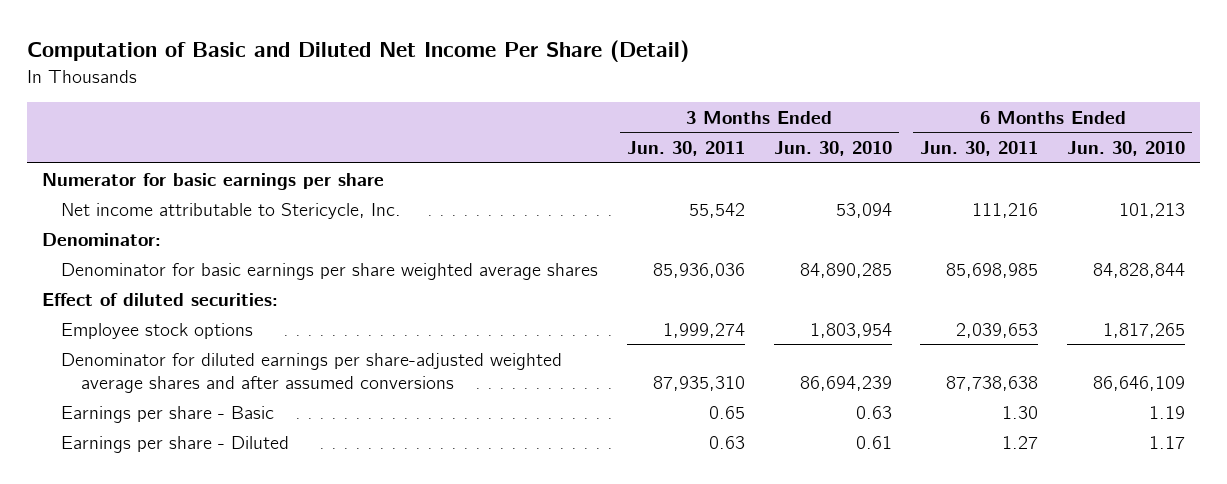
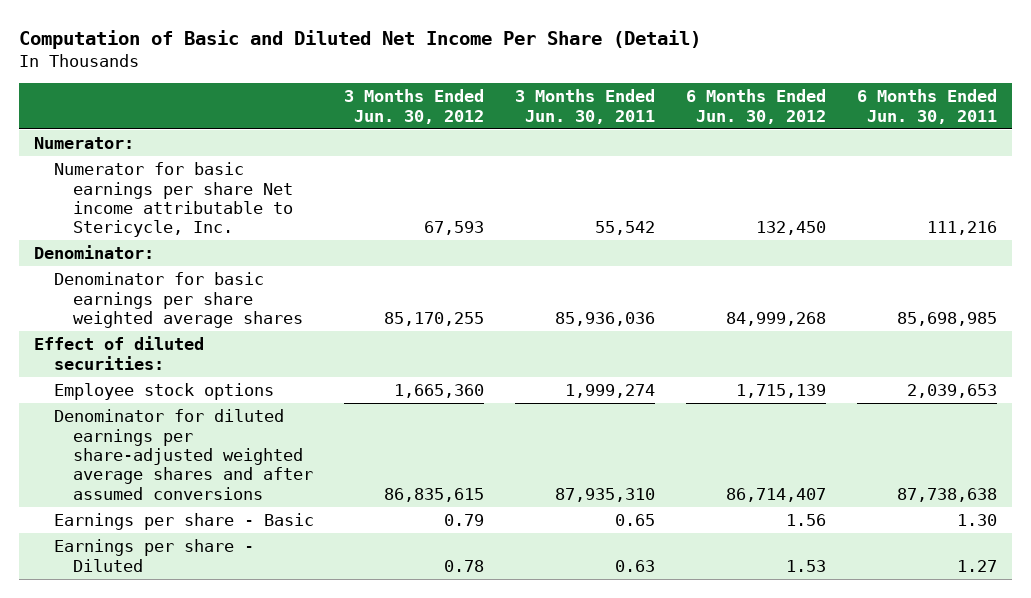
[773,141,892,157] Jun. 30, 2010 -> none
[1067,141,1186,157] Jun. 30, 2010 -> none
none -> [344,89,485,124] 3 Months Ended Jun. 30, 2012
none -> [686,89,827,124] 6 Months Ended Jun. 30, 2012
[41,172,384,190] Numerator for basic earnings per share -> [34,137,135,150] Numerator:
[61,202,402,219] Net income attributable to Stericycle, Inc. -> [53,162,293,238] Numerator for basic earnings per share Net income attributable to Stericycle, Inc.

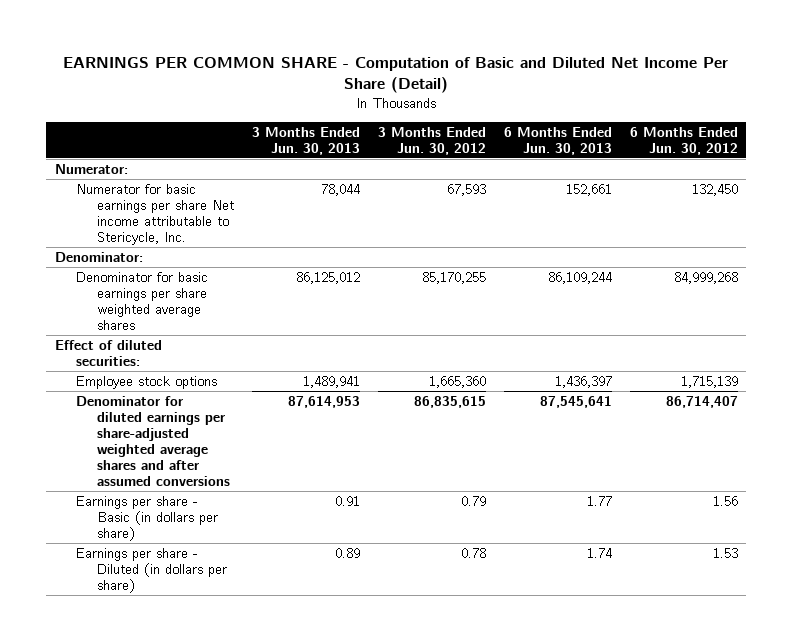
[19,29,702,49] Computation of Basic and Diluted Net Income Per Share (Detail) -> [63,56,729,94] EARNINGS PER COMMON SHARE - Computation of Basic and Diluted Net Income Per Share (Detail)
[515,89,656,124] 3 Months Ended Jun. 30, 2011 -> none
[856,89,997,124] 6 Months Ended Jun. 30, 2011 -> none
none -> [252,126,361,155] 3 Months Ended Jun. 30, 2013
none -> [503,126,612,155] 6 Months Ended Jun. 30, 2013
[53,513,314,531] Earnings per share - Basic -> [76,495,219,541] Earnings per share - Basic (in dollars per share)
[53,539,254,572] Earnings per share - Diluted -> [76,547,228,593] Earnings per share - Diluted (in dollars per share)

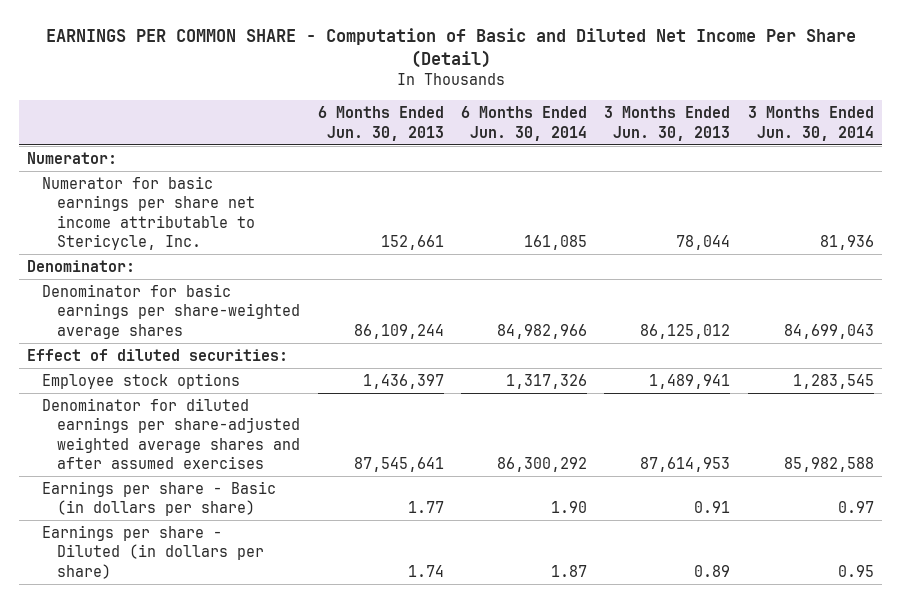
[377,126,486,155] 3 Months Ended Jun. 30, 2012 -> none
[629,126,738,155] 6 Months Ended Jun. 30, 2012 -> none
none -> [460,106,587,141] 6 Months Ended Jun. 30, 2014
none -> [747,106,874,141] 3 Months Ended Jun. 30, 2014
[76,183,235,245] Numerator for basic earnings per share Net income attributable to Stericycle, Inc. -> [42,176,256,250] Numerator for basic earnings per share net income attributable to Stericycle, Inc.
[76,271,209,330] Denominator for basic earnings per share weighted average shares -> [42,284,301,339] Denominator for basic earnings per share-weighted average shares
[76,395,231,487] Denominator for diluted earnings per share-adjusted weighted average shares and after assumed conversions -> [42,398,301,469] Denominator for diluted earnings per share-adjusted weighted average shares and after assumed exercises

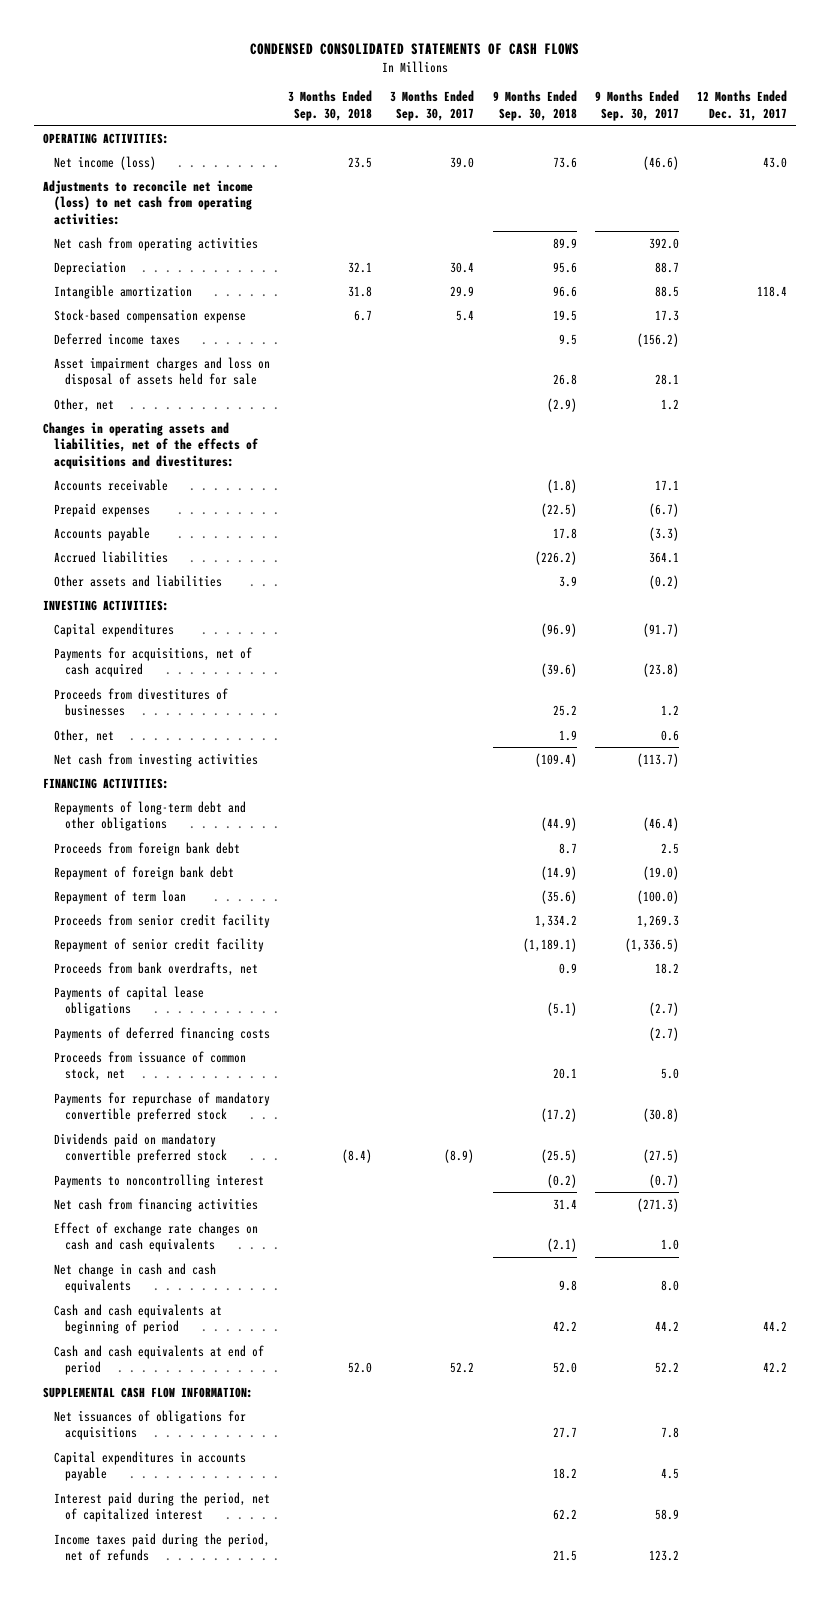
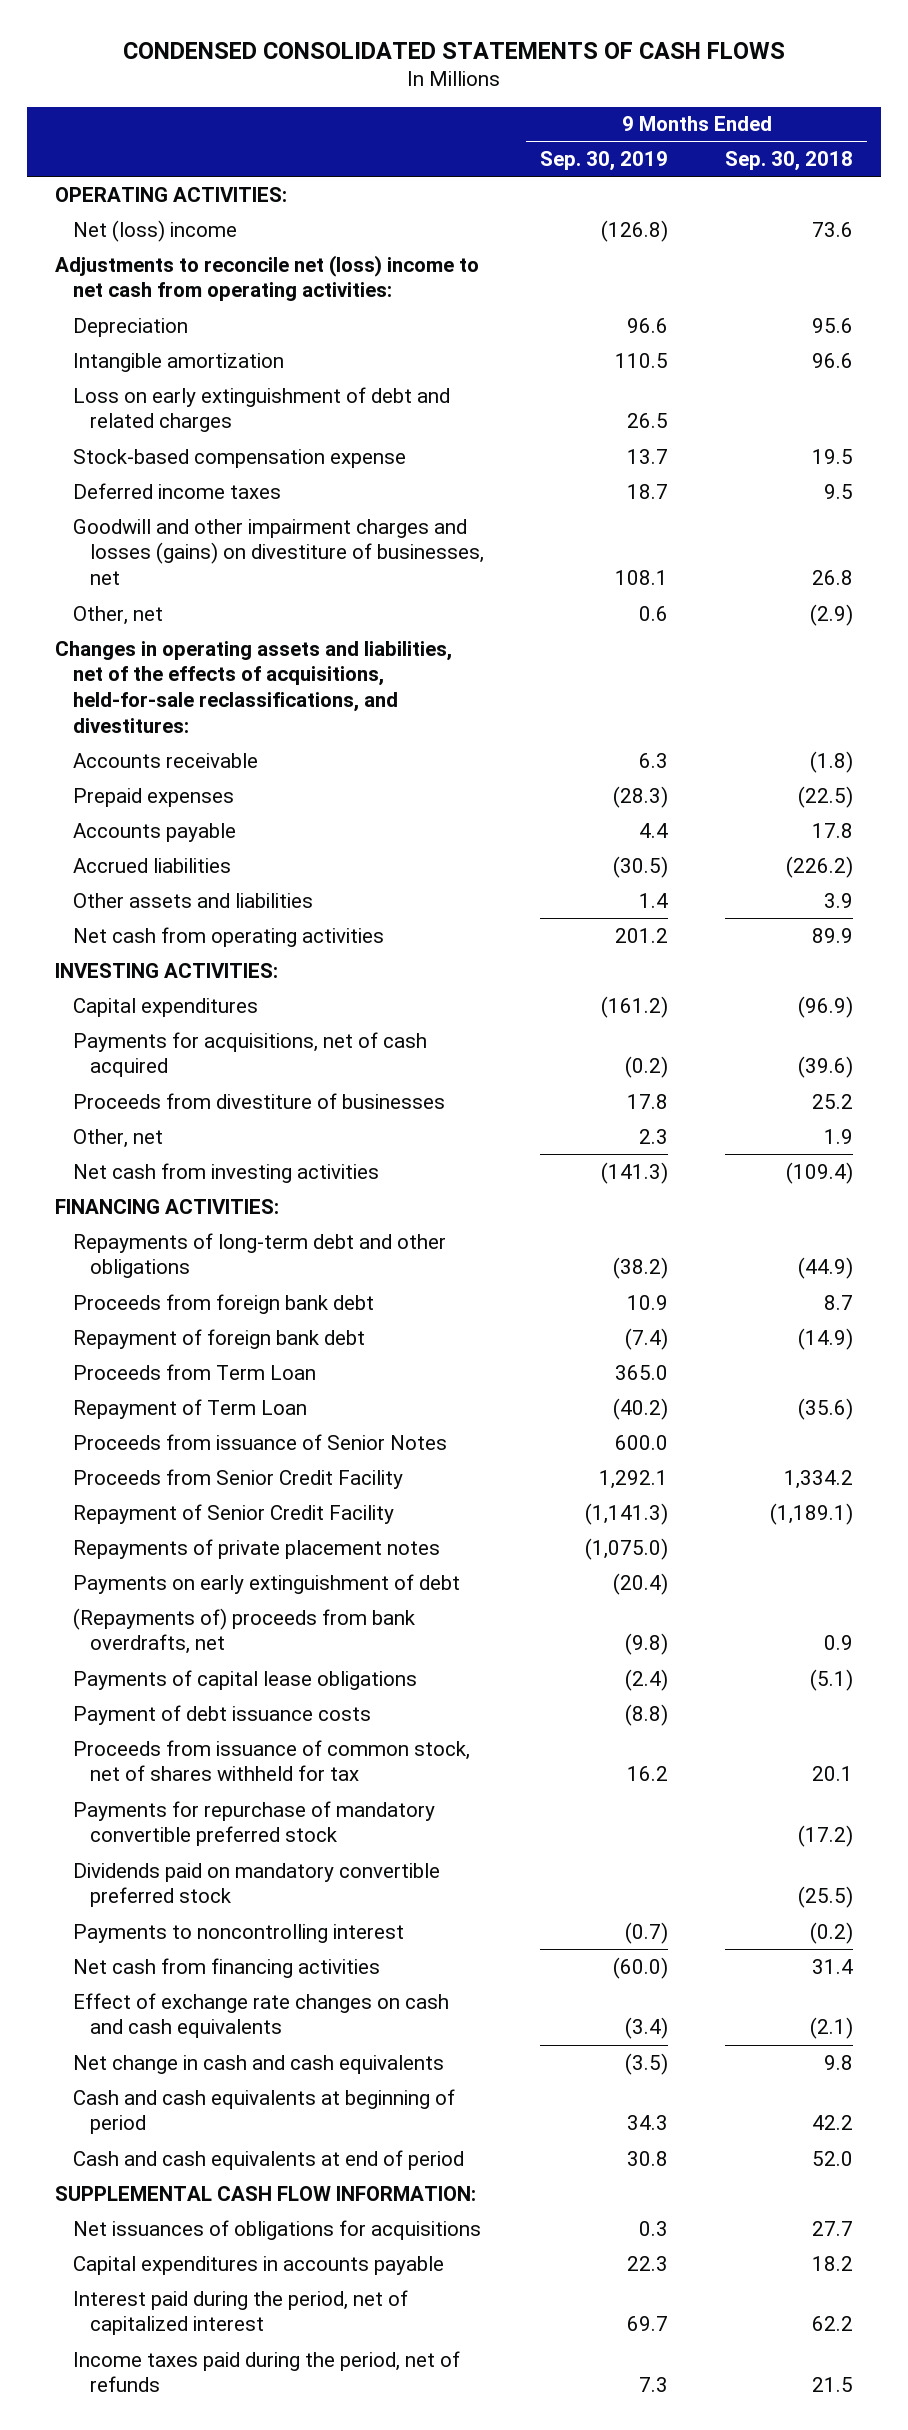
[288,90,373,121] 3 Months Ended Sep. 30, 2018 -> none
[390,90,475,121] 3 Months Ended Sep. 30, 2017 -> none
[594,90,679,121] 9 Months Ended Sep. 30, 2017 -> none
[697,90,788,121] 12 Months Ended Dec. 31, 2017 -> none
none -> [540,150,669,171] Sep. 30, 2019
[53,155,156,170] Net income (loss) -> [72,219,237,242] Net (loss) income
[42,179,253,225] Adjustments to reconcile net income (loss) to net cash from operating activities: -> [55,254,480,302] Adjustments to reconcile net (loss) income to net cash from operating activities:
none -> [72,386,450,433] Loss on early extinguishment of debt and related charges
[53,356,270,388] Asset impairment charges and loss on disposal of assets held for sale -> [72,518,484,586] Goodwill and other impairment charges and losses (gains) on divestiture of businesses, net
[42,421,258,469] Changes in operating assets and liabilities, net of the effects of acquisitions and divestitures: -> [55,640,453,734] Changes in operating assets and liabilities, net of the effects of acquisitions, held-for-sale reclassifications, and divestitures:
[53,236,258,251] Net cash from operating activities -> [72,926,384,947] Net cash from operating activities
[53,687,228,717] Proceeds from divestitures of businesses -> [72,1092,445,1109] Proceeds from divestiture of businesses
none -> [72,1363,316,1380] Proceeds from Term Loan
[53,889,186,904] Repayment of term loan -> [72,1398,307,1419] Repayment of Term Loan
none -> [72,1433,447,1450] Proceeds from issuance of Senior Notes
[53,913,270,928] Proceeds from senior credit facility -> [72,1468,403,1489] Proceeds from Senior Credit Facility
[53,937,264,952] Repayment of senior credit facility -> [72,1503,394,1524] Repayment of Senior Credit Facility
none -> [72,1538,440,1559] Repayments of private placement notes
none -> [72,1573,460,1594] Payments on early extinguishment of debt
[53,961,258,976] Proceeds from bank overdrafts, net -> [72,1607,415,1655] (Repayments of) proceeds from bank overdrafts, net
[53,1026,270,1041] Payments of deferred financing costs -> none
none -> [72,1704,371,1725] Payment of debt issuance costs
[53,1050,246,1082] Proceeds from issuance of common stock, net -> [72,1739,470,1782] Proceeds from issuance of common stock, net of shares withheld for tax

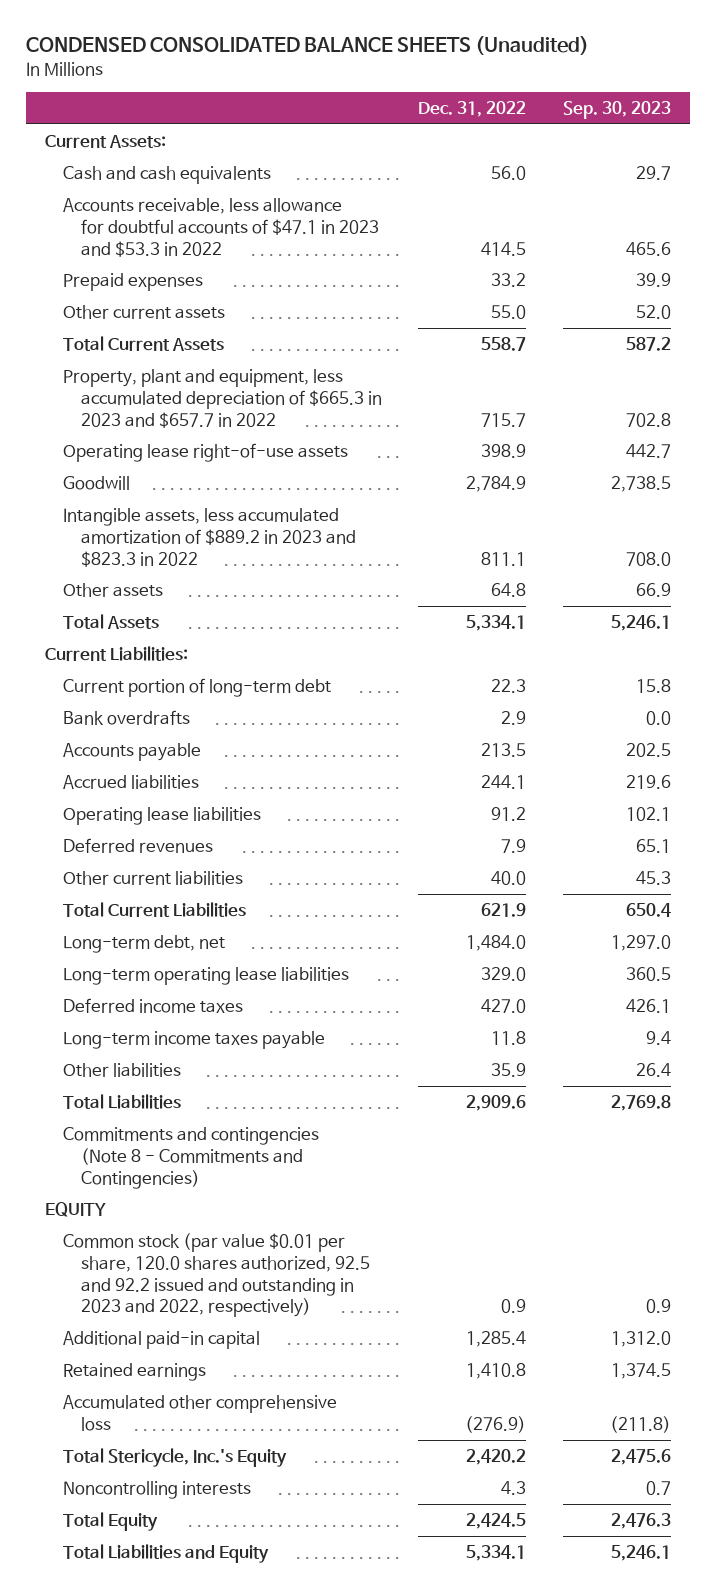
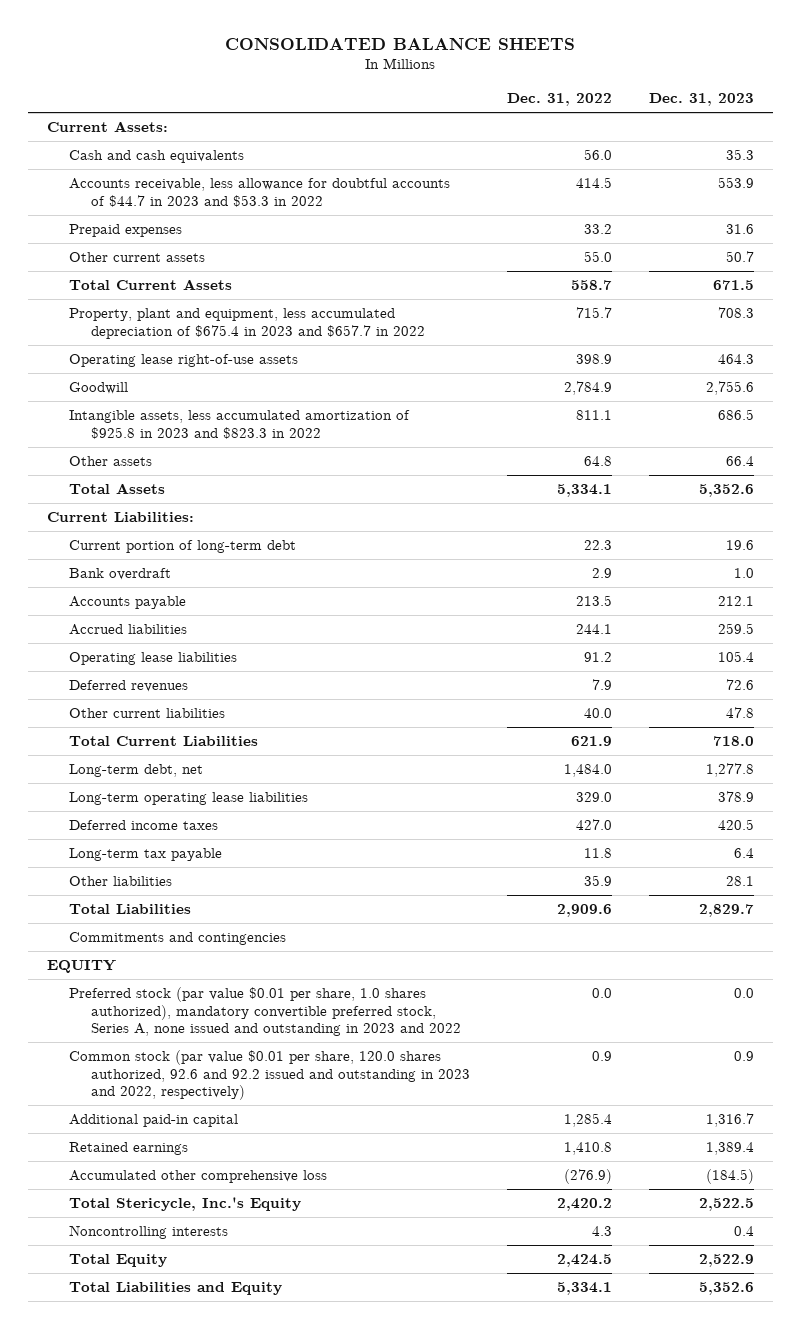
[26,36,590,56] CONDENSED CONSOLIDATED BALANCE SHEETS (Unaudited) -> [225,38,576,51] CONSOLIDATED BALANCE SHEETS
[563,100,672,119] Sep. 30, 2023 -> none
none -> [649,92,755,106] Dec. 31, 2023
[62,197,379,257] Accounts receivable, less allowance for doubtful accounts of $47.1 in 2023 and $53.3 in 2022 -> [68,178,450,207] Accounts receivable, less allowance for doubtful accounts of $44.7 in 2023 and $53.3 in 2022
[62,368,382,428] Property, plant and equipment, less accumulated depreciation of $665.3 in 2023 and $657.7 in 2022 -> [68,308,426,339] Property, plant and equipment, less accumulated depreciation of $675.4 in 2023 and $657.7 in 2022
[62,507,356,567] Intangible assets, less accumulated amortization of $889.2 in 2023 and $823.3 in 2022 -> [68,410,410,439] Intangible assets, less accumulated amortization of $925.8 in 2023 and $823.3 in 2022
[62,709,190,725] Bank overdrafts -> [68,568,171,581] Bank overdraft
[62,1030,325,1049] Long-term income taxes payable -> [68,848,222,862] Long-term tax payable
[62,1126,319,1189] Commitments and contingencies (Note 8 - Commitments and Contingencies) -> [68,932,286,946] Commitments and contingencies
none -> [68,987,462,1037] Preferred stock (par value $0.01 per share, 1.0 shares authorized), mandatory convertible preferred stock, Series A, none issued and outstanding in 2023 and 2022
[62,1232,370,1318] Common stock (par value $0.01 per share, 120.0 shares authorized, 92.5 and 92.2 issued and outstanding in 2023 and 2022, respectively) -> [68,1050,471,1101] Common stock (par value $0.01 per share, 120.0 shares authorized, 92.6 and 92.2 issued and outstanding in 2023 and 2022, respectively)

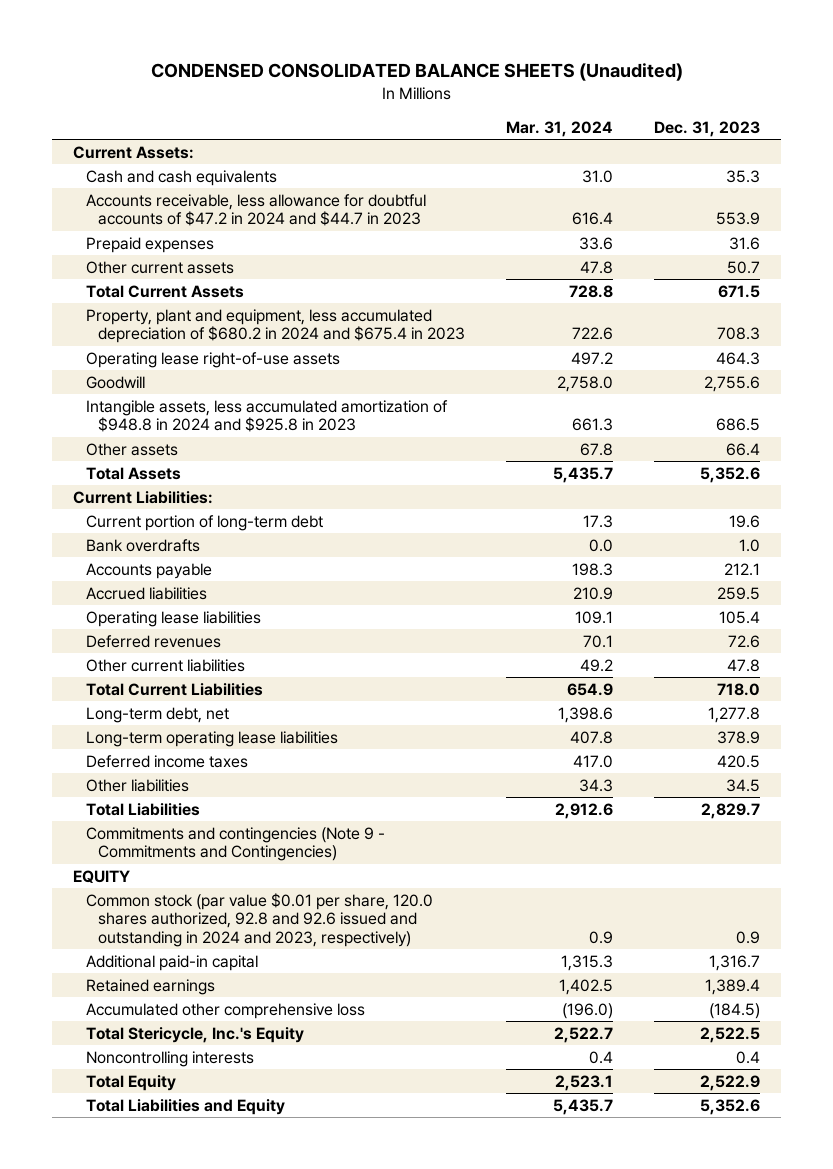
[225,38,576,51] CONSOLIDATED BALANCE SHEETS -> [150,63,683,82] CONDENSED CONSOLIDATED BALANCE SHEETS (Unaudited)
[507,92,613,106] Dec. 31, 2022 -> none
none -> [506,120,614,137] Mar. 31, 2024
[68,178,450,207] Accounts receivable, less allowance for doubtful accounts of $44.7 in 2023 and $53.3 in 2022 -> [85,193,426,227] Accounts receivable, less allowance for doubtful accounts of $47.2 in 2024 and $44.7 in 2023
[68,308,426,339] Property, plant and equipment, less accumulated depreciation of $675.4 in 2023 and $657.7 in 2022 -> [85,308,466,344] Property, plant and equipment, less accumulated depreciation of $680.2 in 2024 and $675.4 in 2023
[68,410,410,439] Intangible assets, less accumulated amortization of $925.8 in 2023 and $823.3 in 2022 -> [85,399,448,433] Intangible assets, less accumulated amortization of $948.8 in 2024 and $925.8 in 2023
[68,568,171,581] Bank overdraft -> [85,538,200,552] Bank overdrafts
[68,848,222,862] Long-term tax payable -> none
[726,876,755,887] 28.1 -> [726,778,761,792] 34.5
[68,932,286,946] Commitments and contingencies -> [85,826,385,862] Commitments and contingencies (Note 9 - Commitments and Contingencies)
[68,987,462,1037] Preferred stock (par value $0.01 per share, 1.0 shares authorized), mandatory convertible preferred stock, Series A, none issued and outstanding in 2023 and 2022 -> none
[68,1050,471,1101] Common stock (par value $0.01 per share, 120.0 shares authorized, 92.6 and 92.2 issued and outstanding in 2023 and 2022, respectively) -> [85,892,433,948] Common stock (par value $0.01 per share, 120.0 shares authorized, 92.8 and 92.6 issued and outstanding in 2024 and 2023, respectively)

